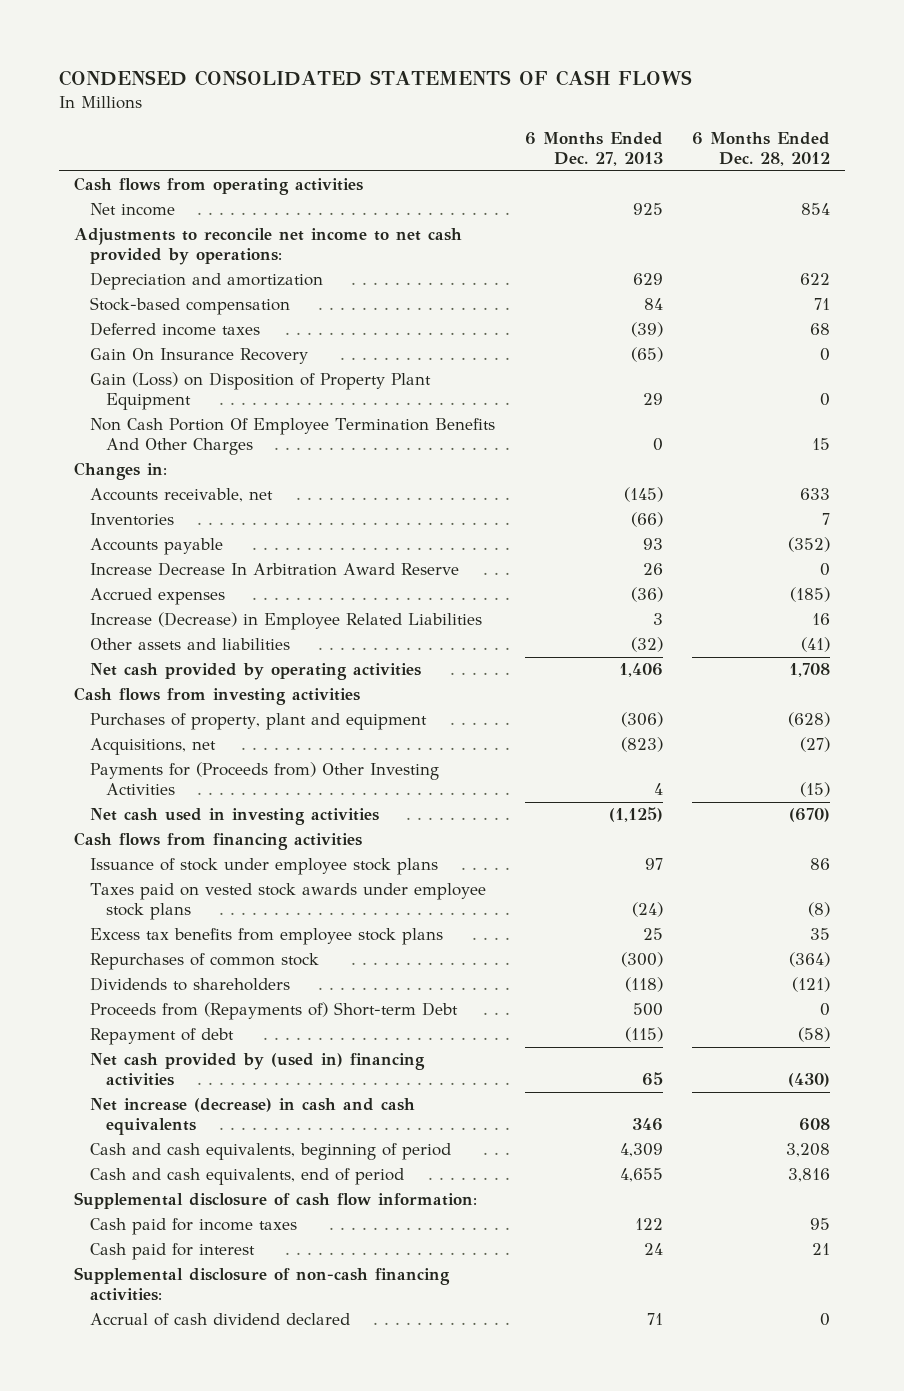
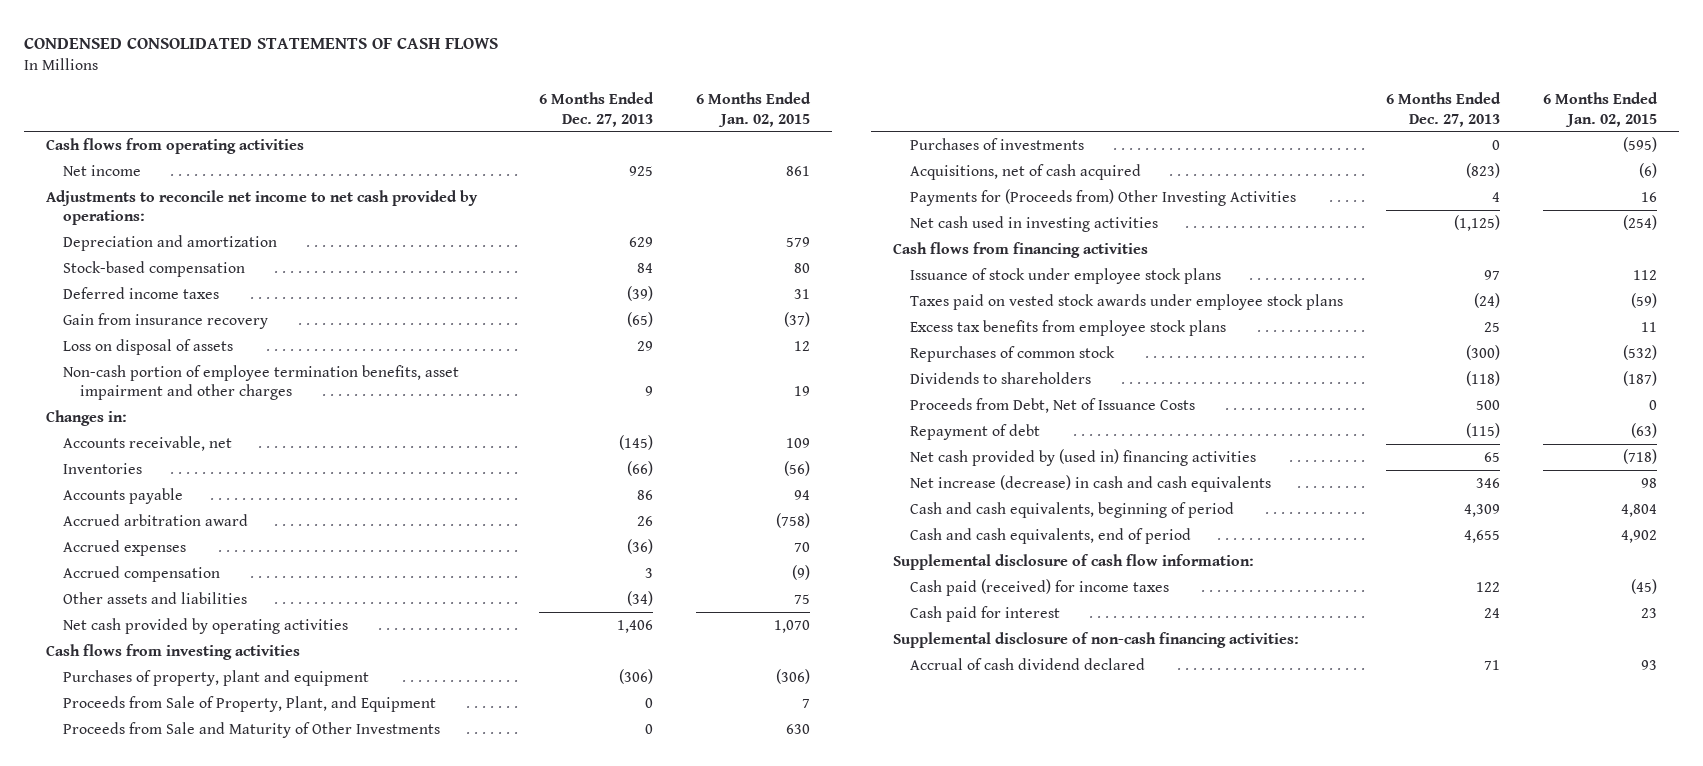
[692,131,831,166] 6 Months Ended Dec. 28, 2012 -> none
none -> [696,91,812,127] 6 Months Ended Jan. 02, 2015
[89,348,308,365] Gain On Insurance Recovery -> [63,312,269,329] Gain from insurance recovery
[89,372,431,411] Gain (Loss) on Disposition of Property Plant Equipment -> [63,338,234,355] Loss on disposal of assets
[89,418,495,456] Non Cash Portion Of Employee Termination Benefits And Other Charges -> [63,364,460,401] Non-cash portion of employee termination benefits, asset impairment and other charges
[652,438,663,452] 0 -> [645,386,654,397] 9
[642,538,663,551] 93 -> [637,489,654,500] 86
[89,562,459,577] Increase Decrease In Arbitration Award Reserve -> [63,513,249,526] Accrued arbitration award
[89,612,482,631] Increase (Decrease) in Employee Related Liabilities -> [63,565,221,582] Accrued compensation
[630,637,663,653] (32) -> [627,590,654,606] (34)
none -> [63,695,437,712] Proceeds from Sale of Property, Plant, and Equipment
none -> [63,721,441,738] Proceeds from Sale and Maturity of Other Investments
none -> [910,137,1085,150] Purchases of investments
[89,738,216,756] Acquisitions, net -> [910,163,1142,180] Acquisitions, net of cash acquired
[89,1002,458,1021] Proceeds from (Repayments of) Short-term Debt -> none
none -> [910,397,1196,413] Proceeds from Debt, Net of Issuance Costs
[89,1218,297,1236] Cash paid for income taxes -> [910,578,1170,596] Cash paid (received) for income taxes

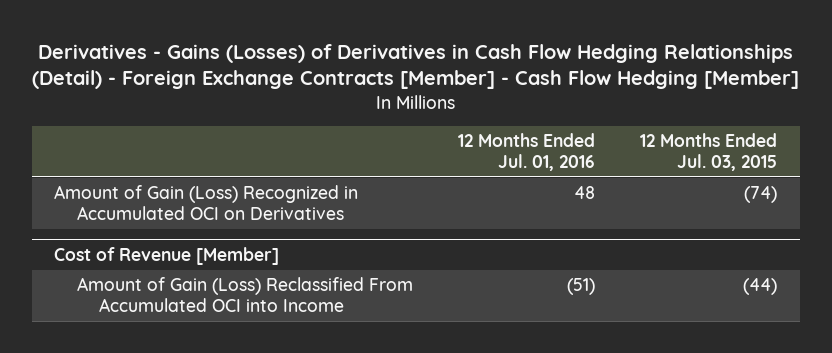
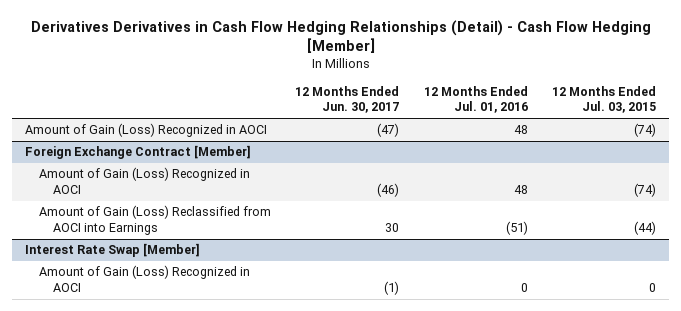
[31,43,799,90] Derivatives - Gains (Losses) of Derivatives in Cash Flow Hedging Relationships (Detail) - Foreign Exchange Contracts [Member] - Cash Flow Hedging [Member] -> [30,19,651,53] Derivatives Derivatives in Cash Flow Hedging Relationships (Detail) - Cash Flow Hedging [Member]
none -> [295,85,400,114] 12 Months Ended Jun. 30, 2017
[54,185,359,220] Amount of Gain (Loss) Recognized in Accumulated OCI on Derivatives -> [24,123,267,138] Amount of Gain (Loss) Recognized in AOCI
[54,246,280,265] Cost of Revenue [Member] -> [24,145,251,160] Foreign Exchange Contract [Member]
none -> [38,167,250,195] Amount of Gain (Loss) Recognized in AOCI
[76,277,413,312] Amount of Gain (Loss) Reclassified From Accumulated OCI into Income -> [38,205,271,236] Amount of Gain (Loss) Reclassified from AOCI into Earnings
none -> [24,243,200,258] Interest Rate Swap [Member]
none -> [38,265,250,293] Amount of Gain (Loss) Recognized in AOCI

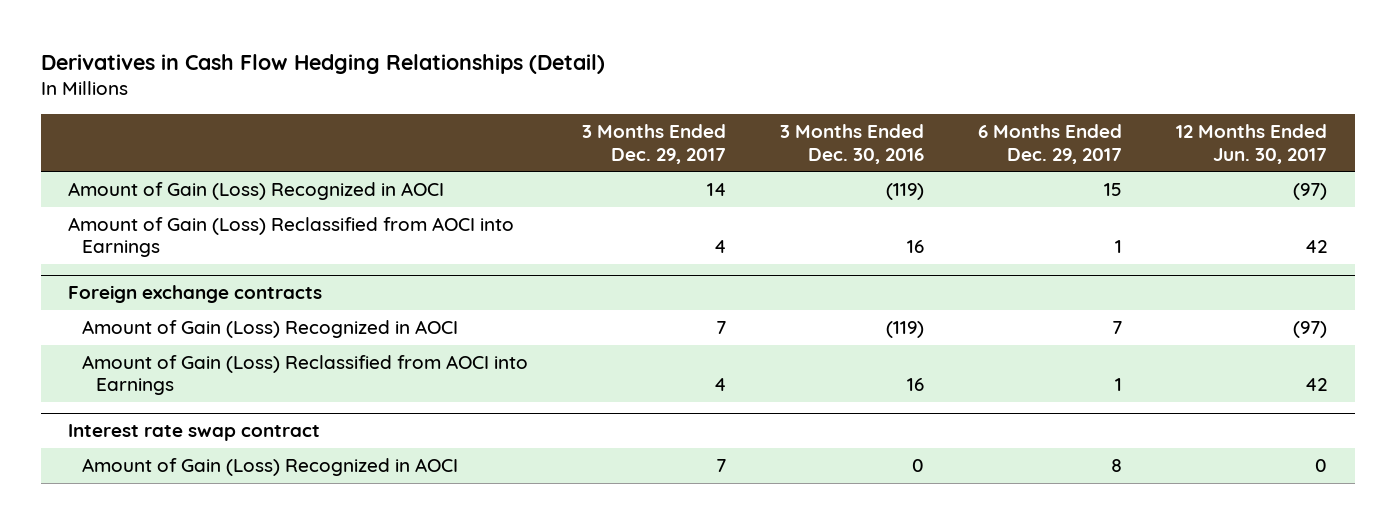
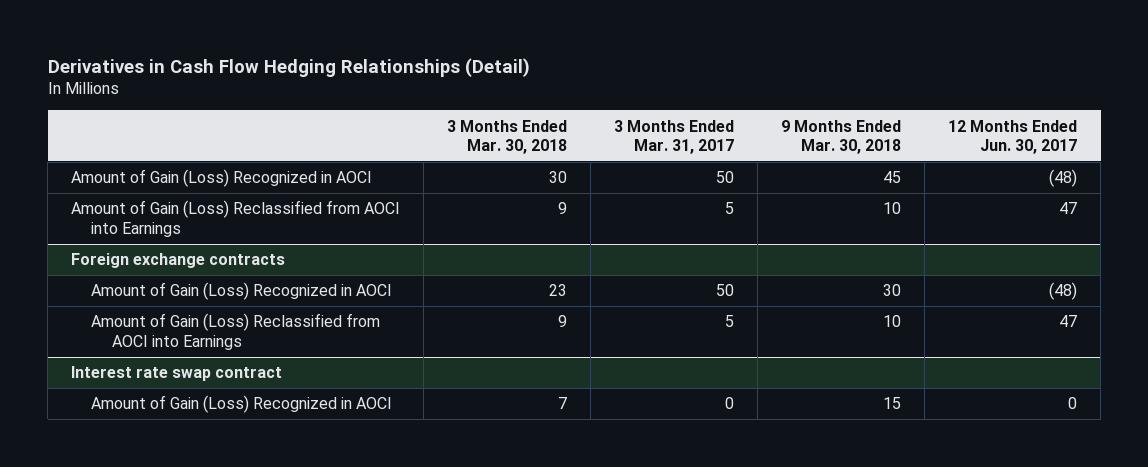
[582,124,727,164] 3 Months Ended Dec. 29, 2017 -> none
[780,124,925,164] 3 Months Ended Dec. 30, 2016 -> none
[978,124,1123,164] 6 Months Ended Dec. 29, 2017 -> none
none -> [447,119,568,154] 3 Months Ended Mar. 30, 2018
none -> [614,119,735,154] 3 Months Ended Mar. 31, 2017
none -> [781,119,902,154] 9 Months Ended Mar. 30, 2018
[1293,183,1328,201] (97) -> [1049,169,1078,188] (48)
[1305,240,1328,254] 42 -> [1059,202,1078,215] 47
[1293,321,1328,339] (97) -> [1049,282,1078,301] (48)
[1305,378,1328,392] 42 -> [1059,315,1078,328] 47

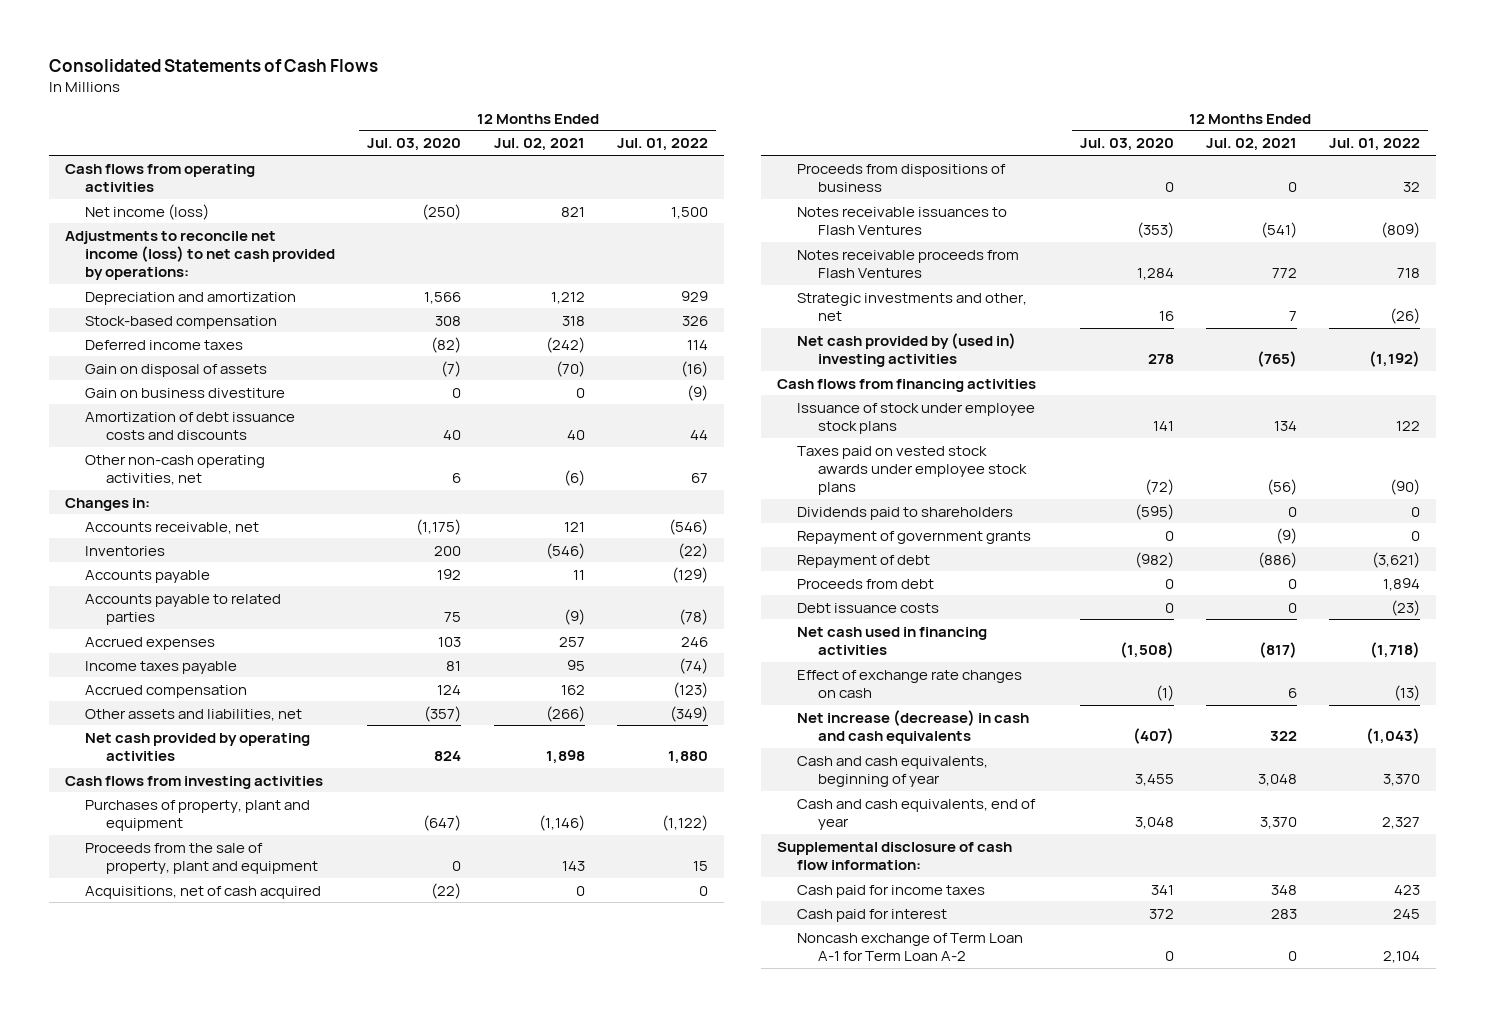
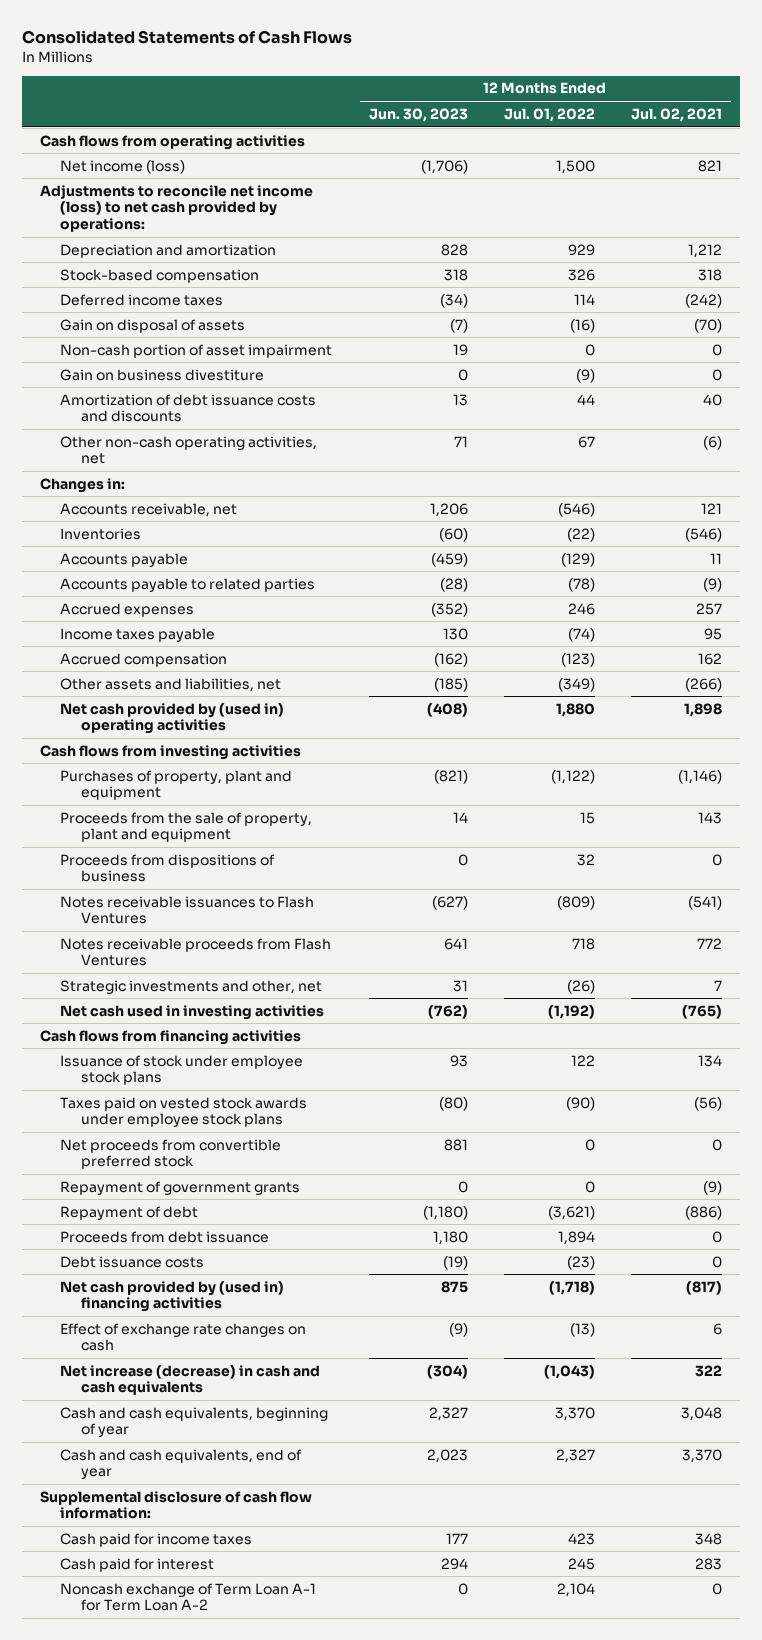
[367,138,462,152] Jul. 03, 2020 -> none
none -> [368,107,468,122] Jun. 30, 2023
none -> [60,343,333,358] Non-cash portion of asset impairment
[85,732,311,761] Net cash provided by operating activities -> [60,702,285,735] Net cash provided by (used in) operating activities
[85,885,322,899] Acquisitions, net of cash acquired -> none
[797,332,1017,367] Net cash provided by (used in) investing activities -> [60,1004,325,1020] Net cash used in investing activities
[797,506,1014,520] Dividends paid to shareholders -> none
none -> [60,1138,282,1170] Net proceeds from convertible preferred stock
[797,578,935,589] Proceeds from debt -> [60,1230,270,1243] Proceeds from debt issuance
[797,626,988,655] Net cash used in financing activities -> [60,1280,285,1313] Net cash provided by (used in) financing activities

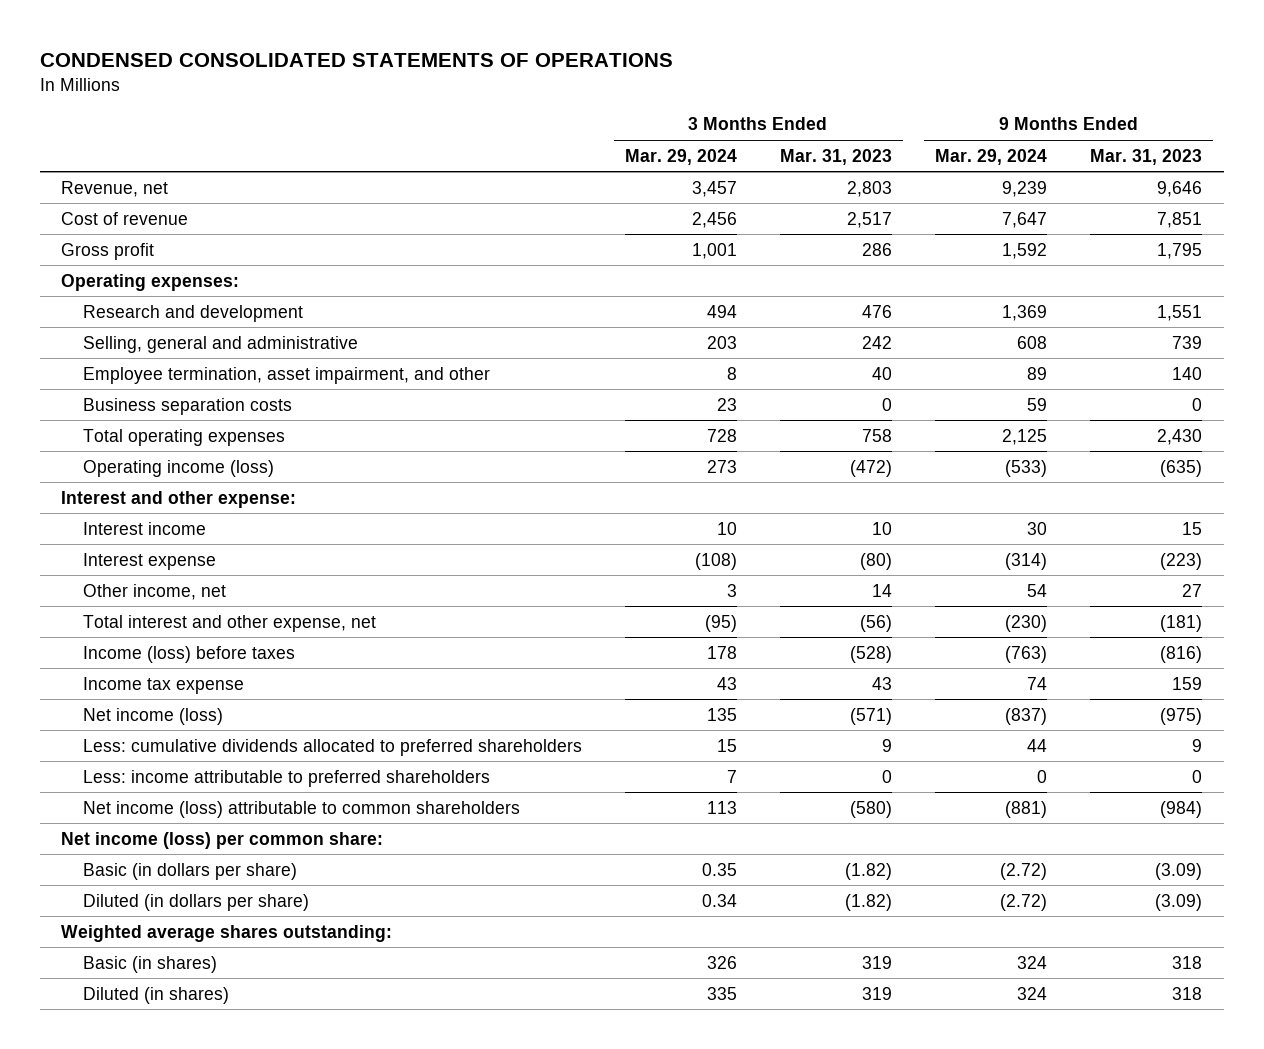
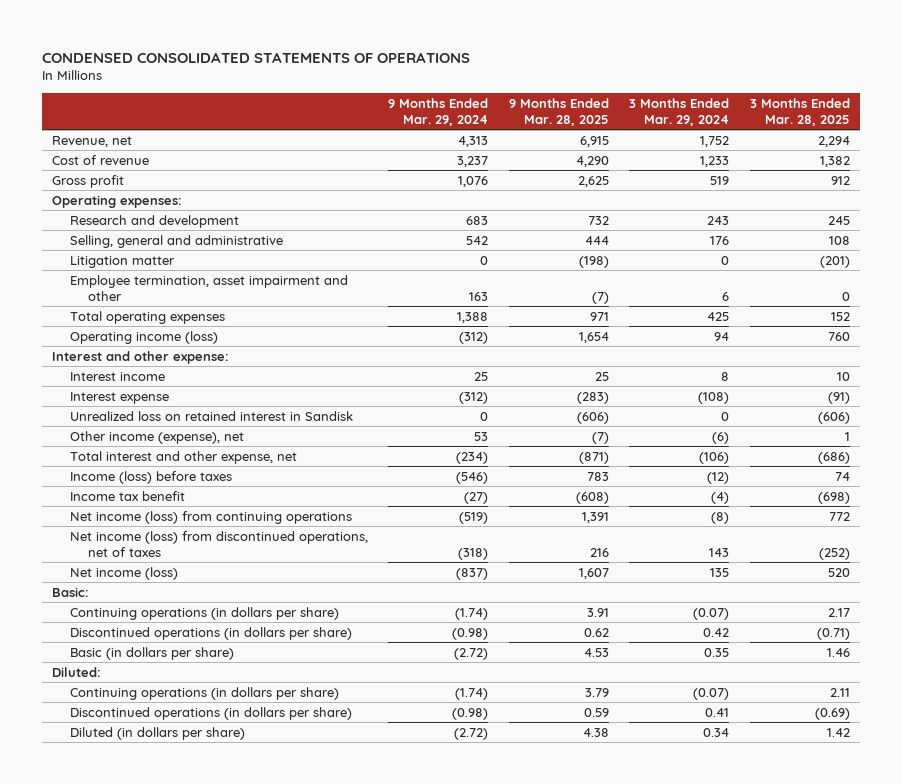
[779,148,892,165] Mar. 31, 2023 -> none
[1090,148,1203,165] Mar. 31, 2023 -> none
none -> [508,97,609,127] 9 Months Ended Mar. 28, 2025
none -> [749,97,850,127] 3 Months Ended Mar. 28, 2025
[691,180,737,197] 3,457 -> [700,135,730,147] 1,752
[1002,180,1048,197] 9,239 -> [458,135,489,147] 4,313
[691,211,737,228] 2,456 -> [700,155,730,167] 1,233
[1002,211,1048,228] 7,647 -> [457,155,489,167] 3,237
[691,242,737,259] 1,001 -> [710,175,730,185] 519
[1002,242,1048,259] 1,592 -> [458,175,489,187] 1,076
[82,397,292,415] Business separation costs -> none
[706,304,737,318] 494 -> [707,215,730,225] 243
[1002,304,1048,321] 1,369 -> [466,215,489,225] 683
[706,335,737,349] 203 -> [710,235,730,245] 176
[1017,335,1048,349] 608 -> [466,235,489,245] 542
none -> [70,255,176,268] Litigation matter
[82,366,490,384] Employee termination, asset impairment, and other -> [70,274,349,301] Employee termination, asset impairment and other
[726,366,737,380] 8 -> [722,291,730,301] 6
[1027,366,1048,380] 89 -> [469,291,489,301] 163
[706,428,737,442] 728 -> [707,311,730,321] 425
[1002,428,1048,445] 2,125 -> [457,311,489,323] 1,388
[706,459,737,473] 273 -> [714,331,730,341] 94
[1005,459,1048,477] (533) -> [459,331,489,344] (312)
[716,521,737,535] 10 -> [721,371,730,381] 8
[1027,521,1048,535] 30 -> [474,371,489,381] 25
[1005,552,1048,570] (314) -> [459,391,489,404] (312)
none -> [70,410,354,421] Unrealized loss on retained interest in Sandisk
[82,583,226,600] Other income, net -> [70,430,245,444] Other income (expense), net
[726,583,737,597] 3 -> [712,431,730,444] (6)
[1027,583,1048,597] 54 -> [474,431,489,441] 53
[704,614,737,632] (95) -> [699,451,730,464] (106)
[1005,614,1048,632] (230) -> [456,451,489,464] (234)
[706,645,737,659] 178 -> [707,471,730,484] (12)
[1005,645,1048,663] (763) -> [456,471,489,484] (546)
[82,676,244,694] Income tax expense -> [70,490,186,501] Income tax benefit
[716,676,737,690] 43 -> [711,491,730,504] (4)
[1027,676,1048,690] 74 -> [464,491,489,504] (27)
none -> [70,510,353,524] Net income (loss) from continuing operations
none -> [70,530,369,557] Net income (loss) from discontinued operations, net of taxes
[82,738,582,756] Less: cumulative dividends allocated to preferred shareholders -> none
[82,769,490,787] Less: income attributable to preferred shareholders -> none
[82,800,520,818] Net income (loss) attributable to common shareholders -> none
[61,831,384,849] Net income (loss) per common share: -> none
none -> [52,586,90,597] Basic:
none -> [70,606,340,620] Continuing operations (in dollars per share)
none -> [70,626,353,640] Discontinued operations (in dollars per share)
none -> [52,666,102,677] Diluted:
none -> [70,686,340,700] Continuing operations (in dollars per share)
none -> [70,706,353,720] Discontinued operations (in dollars per share)
[61,924,393,942] Weighted average shares outstanding: -> none
[82,955,217,973] Basic (in shares) -> none
[82,986,229,1004] Diluted (in shares) -> none

